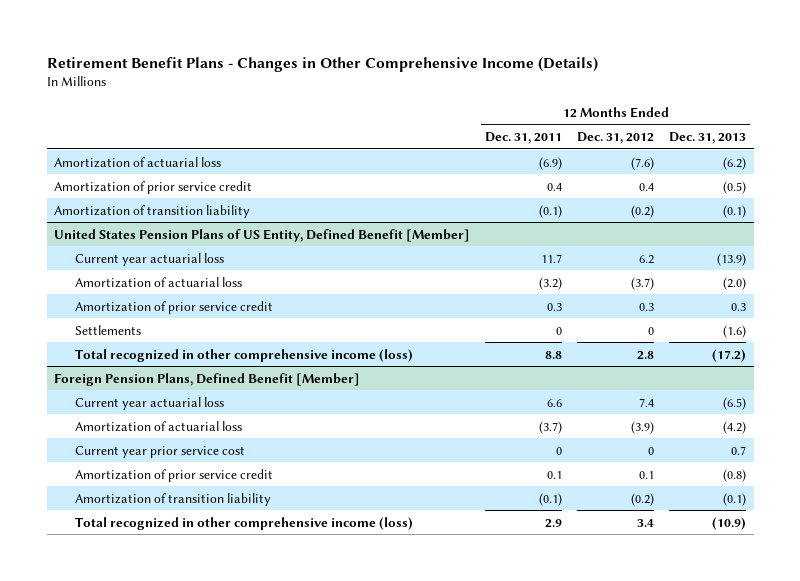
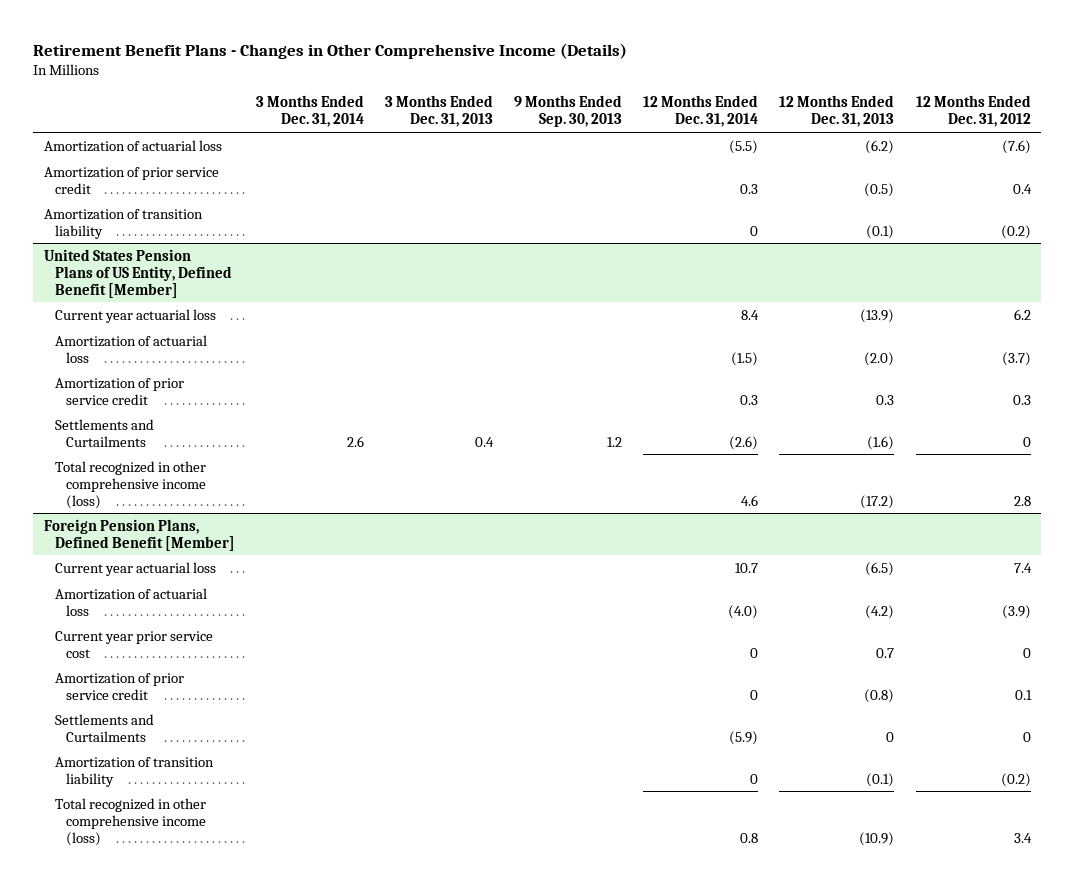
[485,131,563,144] Dec. 31, 2011 -> none
none -> [255,95,364,128] 3 Months Ended Dec. 31, 2014
none -> [385,95,494,128] 3 Months Ended Dec. 31, 2013
none -> [514,95,623,128] 9 Months Ended Sep. 30, 2013
none -> [643,95,759,128] 12 Months Ended Dec. 31, 2014
[75,324,142,335] Settlements -> [54,418,154,447] Settlements and Curtailments
none -> [54,713,154,742] Settlements and Curtailments

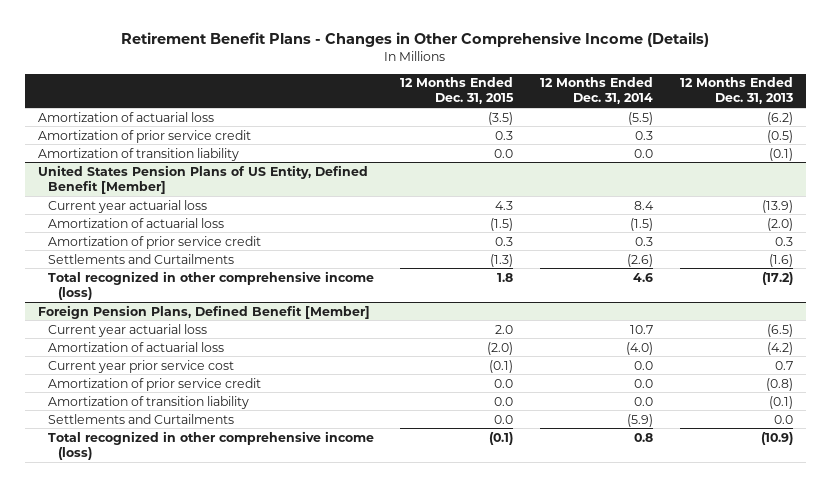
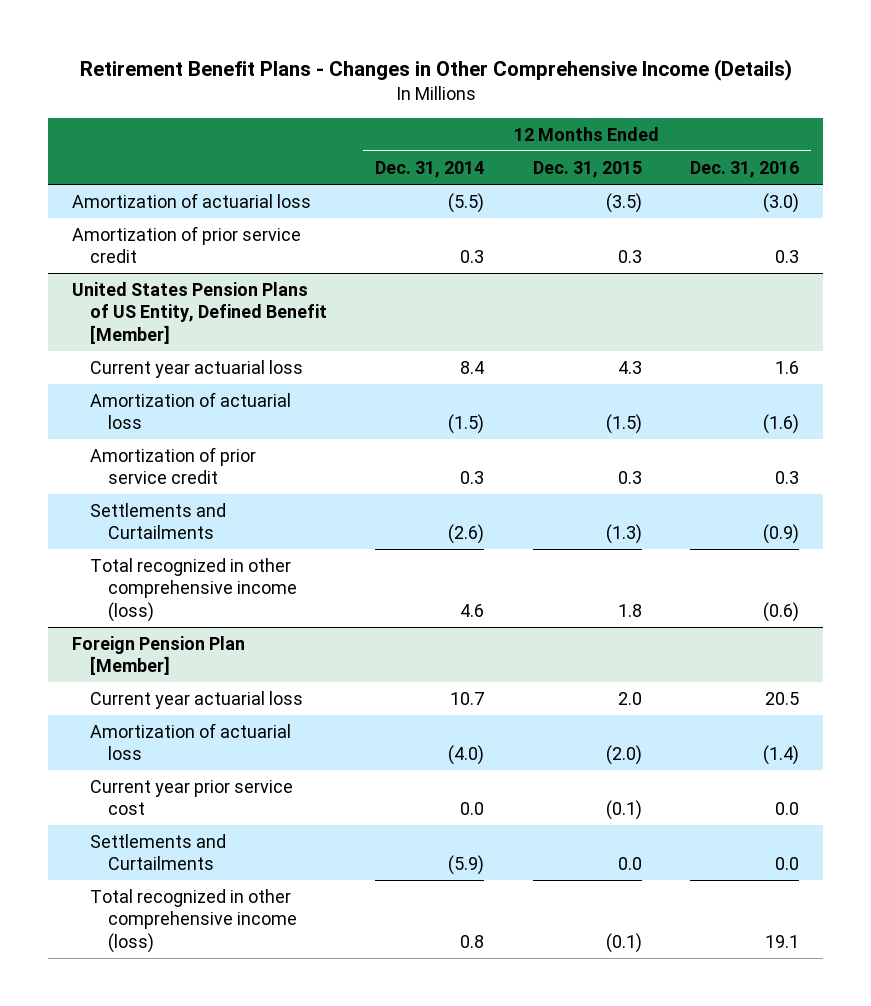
[679,77,793,105] 12 Months Ended Dec. 31, 2013 -> none
none -> [690,160,800,178] Dec. 31, 2016
[37,147,239,161] Amortization of transition liability -> none
[37,304,370,319] Foreign Pension Plans, Defined Benefit [Member] -> [72,635,246,676] Foreign Pension Plan [Member]
[47,377,261,391] Amortization of prior service credit -> none
[47,395,249,409] Amortization of transition liability -> none

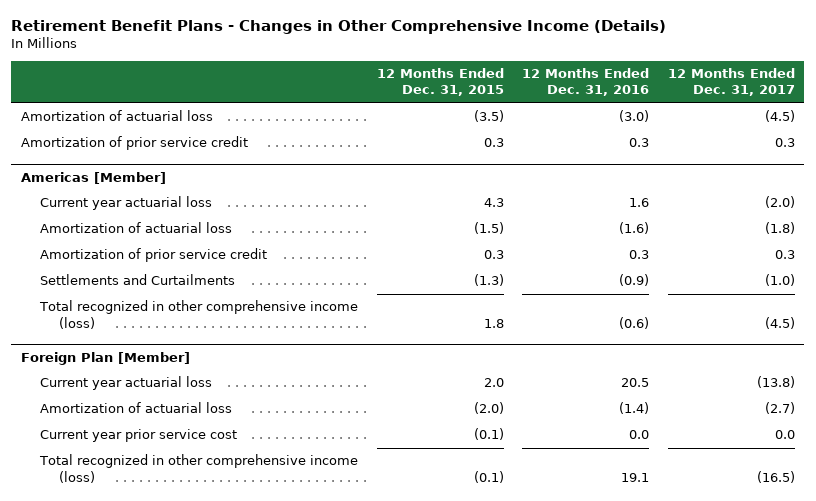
[375,160,485,178] Dec. 31, 2014 -> none
none -> [668,68,796,97] 12 Months Ended Dec. 31, 2017
[72,281,328,344] United States Pension Plans of US Entity, Defined Benefit [Member] -> none
none -> [20,171,166,184] Americas [Member]
[72,635,246,676] Foreign Pension Plan [Member] -> [20,351,190,365] Foreign Plan [Member]
[90,833,227,871] Settlements and Curtailments -> none

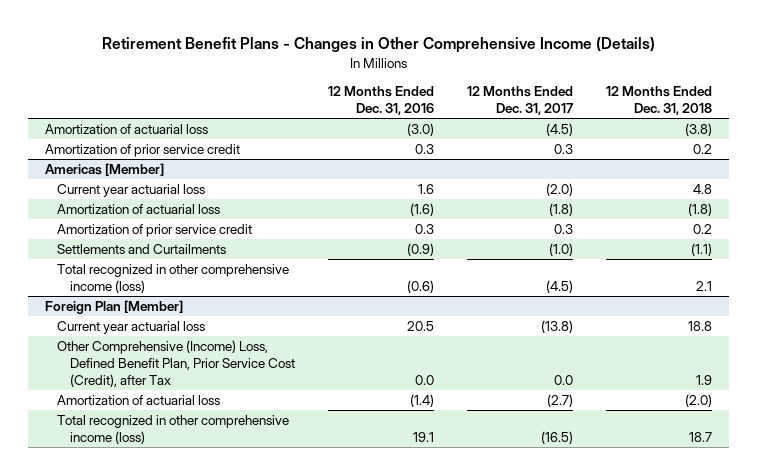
[376,68,504,97] 12 Months Ended Dec. 31, 2015 -> none
none -> [606,86,713,116] 12 Months Ended Dec. 31, 2018
none -> [57,340,295,387] Other Comprehensive (Income) Loss, Defined Benefit Plan, Prior Service Cost (Credit), after Tax
[39,429,237,443] Current year prior service cost -> none

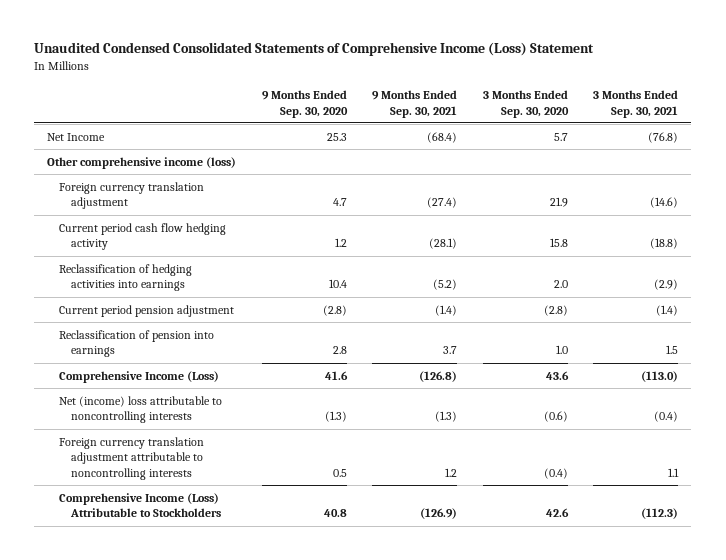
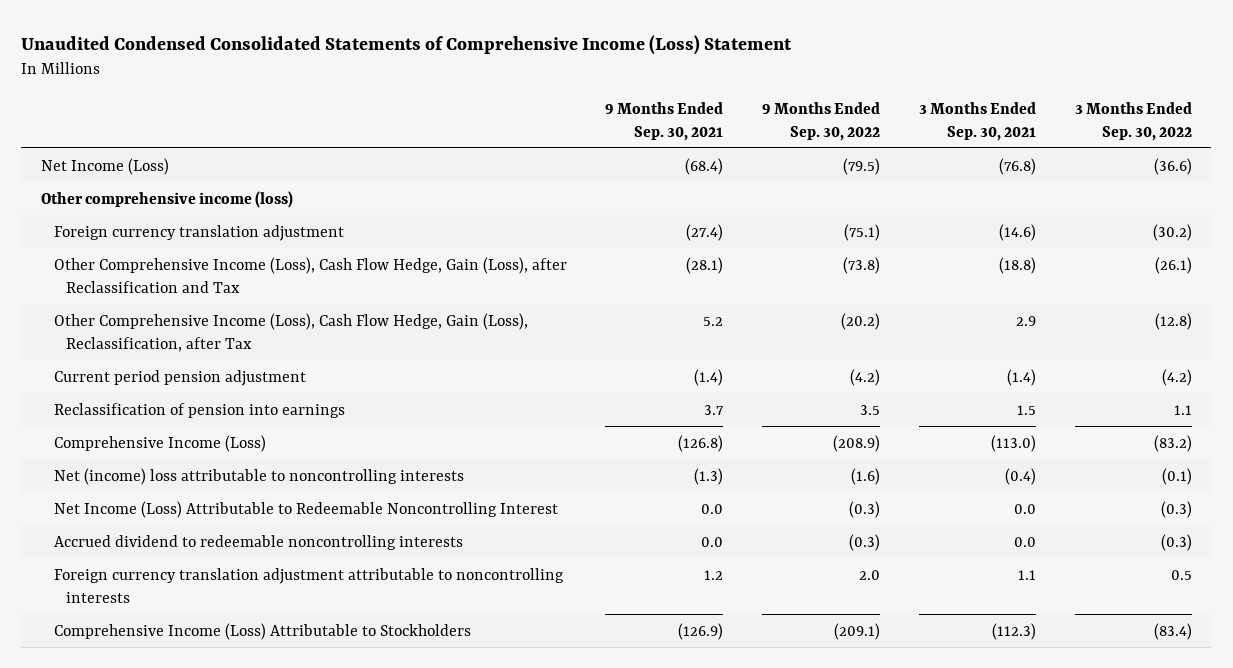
[261,89,348,118] 9 Months Ended Sep. 30, 2020 -> none
[482,89,569,118] 3 Months Ended Sep. 30, 2020 -> none
none -> [762,101,881,141] 9 Months Ended Sep. 30, 2022
none -> [1074,101,1192,141] 3 Months Ended Sep. 30, 2022
[47,132,106,141] Net Income -> [40,157,169,175] Net Income (Loss)
[59,263,193,292] Reclassification of hedging activities into earnings -> none
[59,222,227,251] Current period cash flow hedging activity -> [53,256,567,293] Other Comprehensive Income (Loss), Cash Flow Hedge, Gain (Loss), after Reclassification and Tax
none -> [53,312,528,352] Other Comprehensive Income (Loss), Cash Flow Hedge, Gain (Loss), Reclassification, after Tax
none -> [53,500,558,518] Net Income (Loss) Attributable to Redeemable Noncontrolling Interest
none -> [53,534,463,550] Accrued dividend to redeemable noncontrolling interests

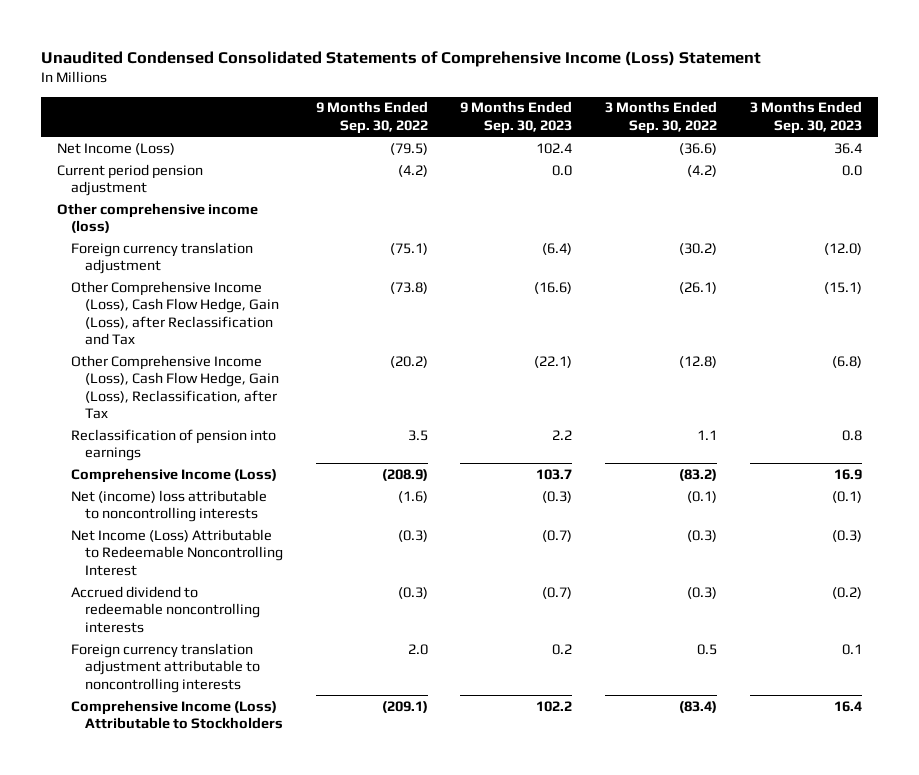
[605,101,724,141] 9 Months Ended Sep. 30, 2021 -> none
[918,101,1036,141] 3 Months Ended Sep. 30, 2021 -> none
none -> [460,101,573,134] 9 Months Ended Sep. 30, 2023
none -> [749,101,862,134] 3 Months Ended Sep. 30, 2023
[53,369,306,386] Current period pension adjustment -> [56,163,203,197] Current period pension adjustment

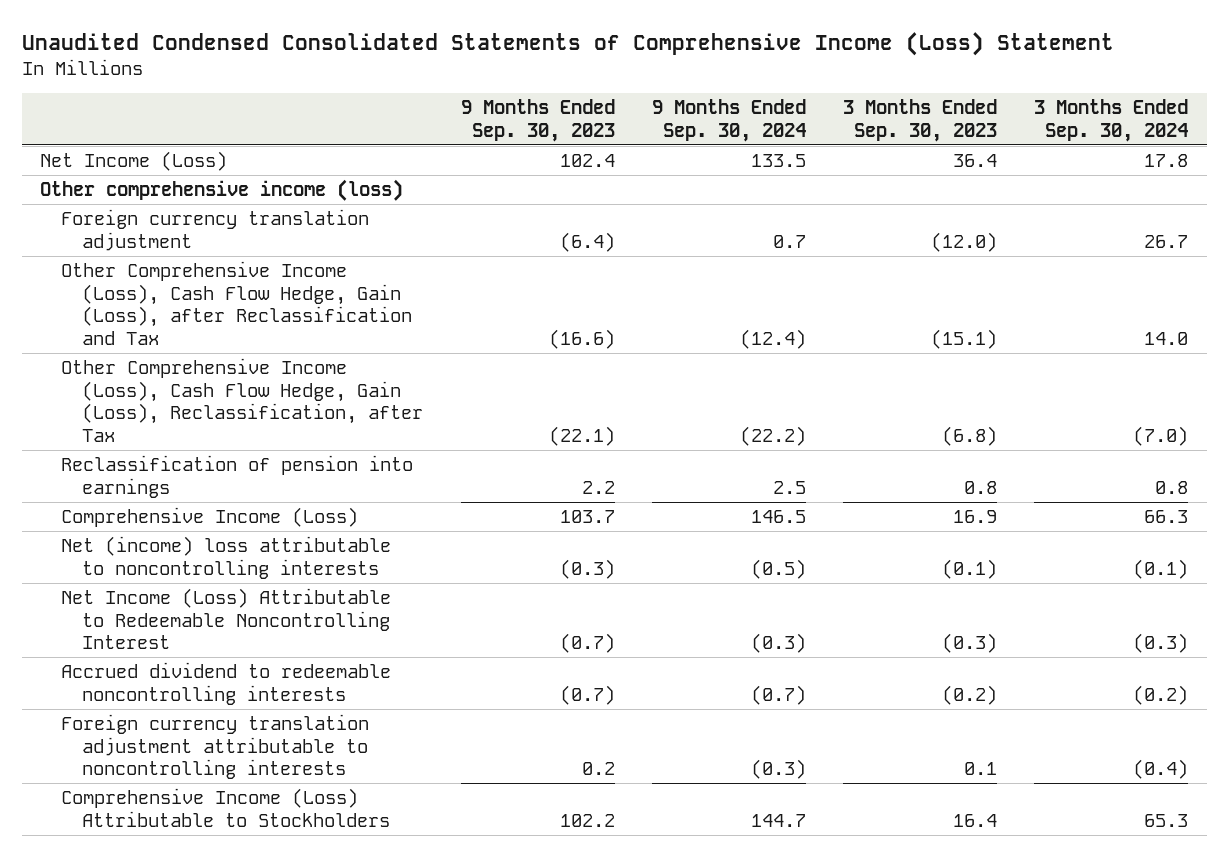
[315,101,428,134] 9 Months Ended Sep. 30, 2022 -> none
[605,101,718,134] 3 Months Ended Sep. 30, 2022 -> none
none -> [651,99,806,142] 9 Months Ended Sep. 30, 2024
none -> [1034,99,1189,142] 3 Months Ended Sep. 30, 2024
[56,163,203,197] Current period pension adjustment -> none

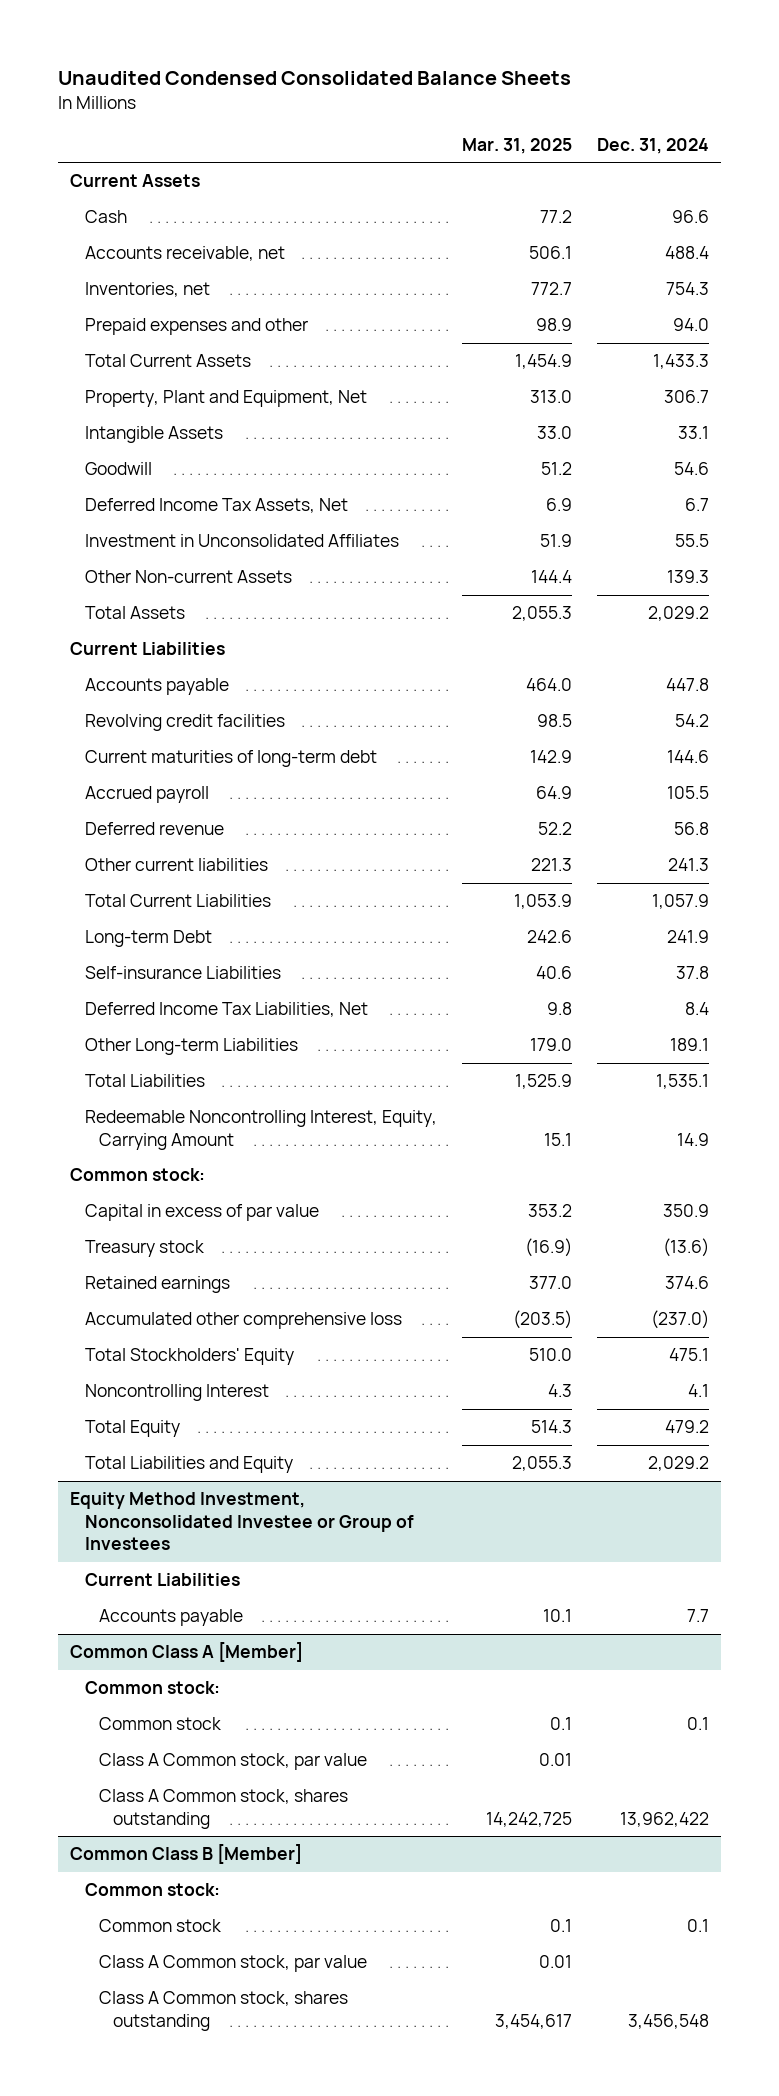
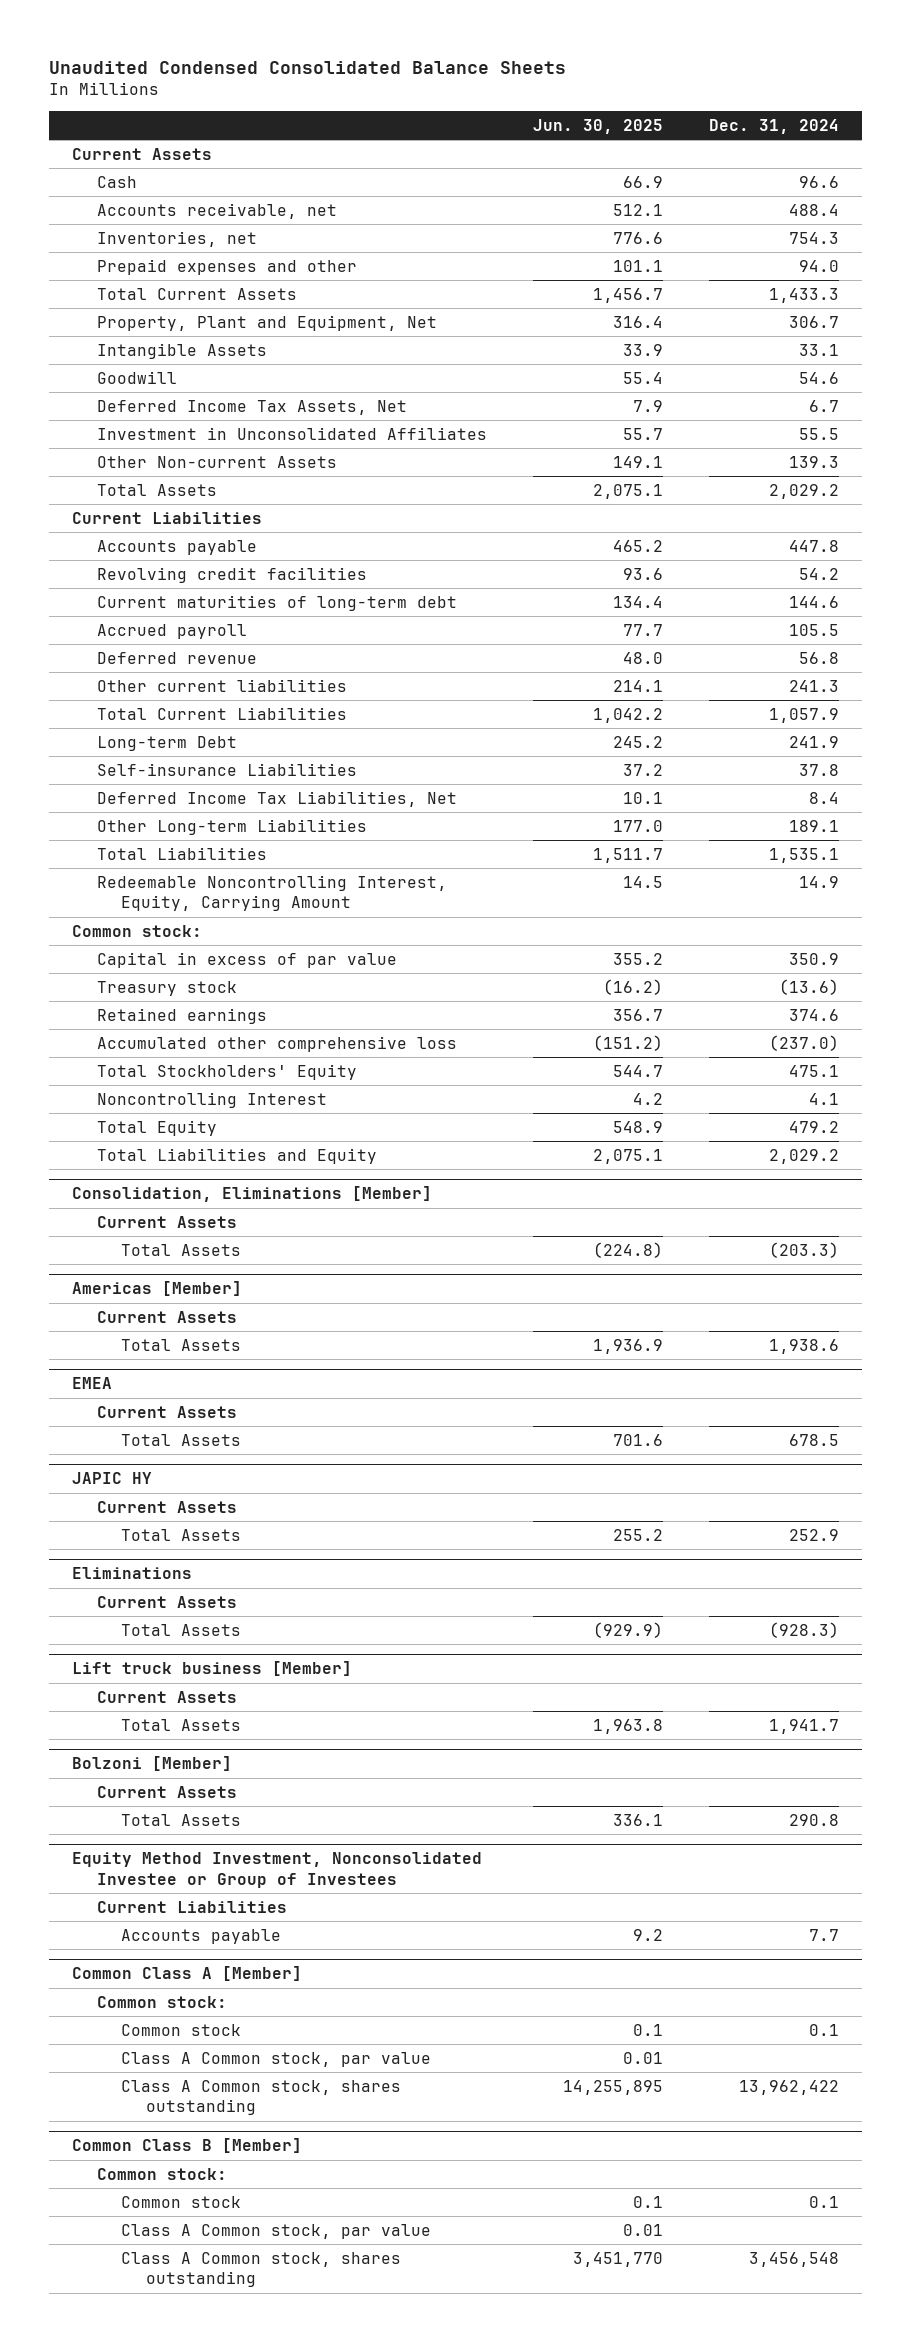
[461,137,572,154] Mar. 31, 2025 -> none
none -> [533,118,664,134] Jun. 30, 2025
none -> [72,1186,433,1203] Consolidation, Eliminations [Member]
none -> [96,1215,237,1228] Current Assets
none -> [121,1243,242,1256] Total Assets
none -> [72,1281,243,1297] Americas [Member]
none -> [96,1310,237,1323] Current Assets
none -> [121,1338,242,1351] Total Assets
none -> [72,1377,113,1390] EMEA
none -> [96,1405,237,1418] Current Assets
none -> [121,1433,242,1446] Total Assets
none -> [72,1472,153,1485] JAPIC HY
none -> [96,1500,237,1513] Current Assets
none -> [121,1528,242,1541] Total Assets
none -> [72,1567,193,1580] Eliminations
none -> [96,1595,237,1608] Current Assets
none -> [121,1623,242,1636] Total Assets
none -> [72,1661,353,1677] Lift truck business [Member]
none -> [96,1690,237,1703] Current Assets
none -> [121,1718,242,1731] Total Assets
none -> [72,1756,233,1772] Bolzoni [Member]
none -> [96,1785,237,1798] Current Assets
none -> [121,1813,242,1826] Total Assets

